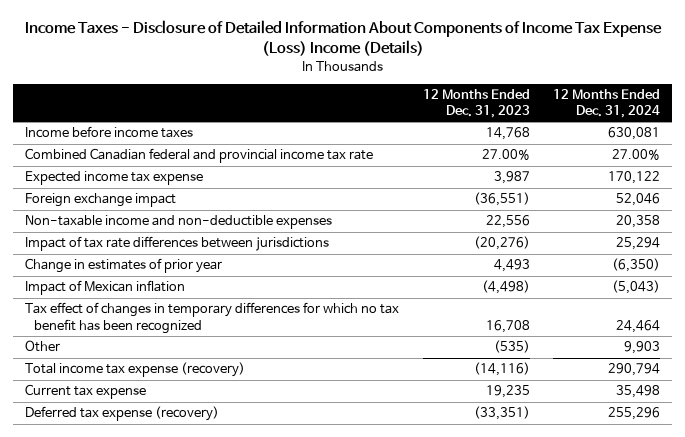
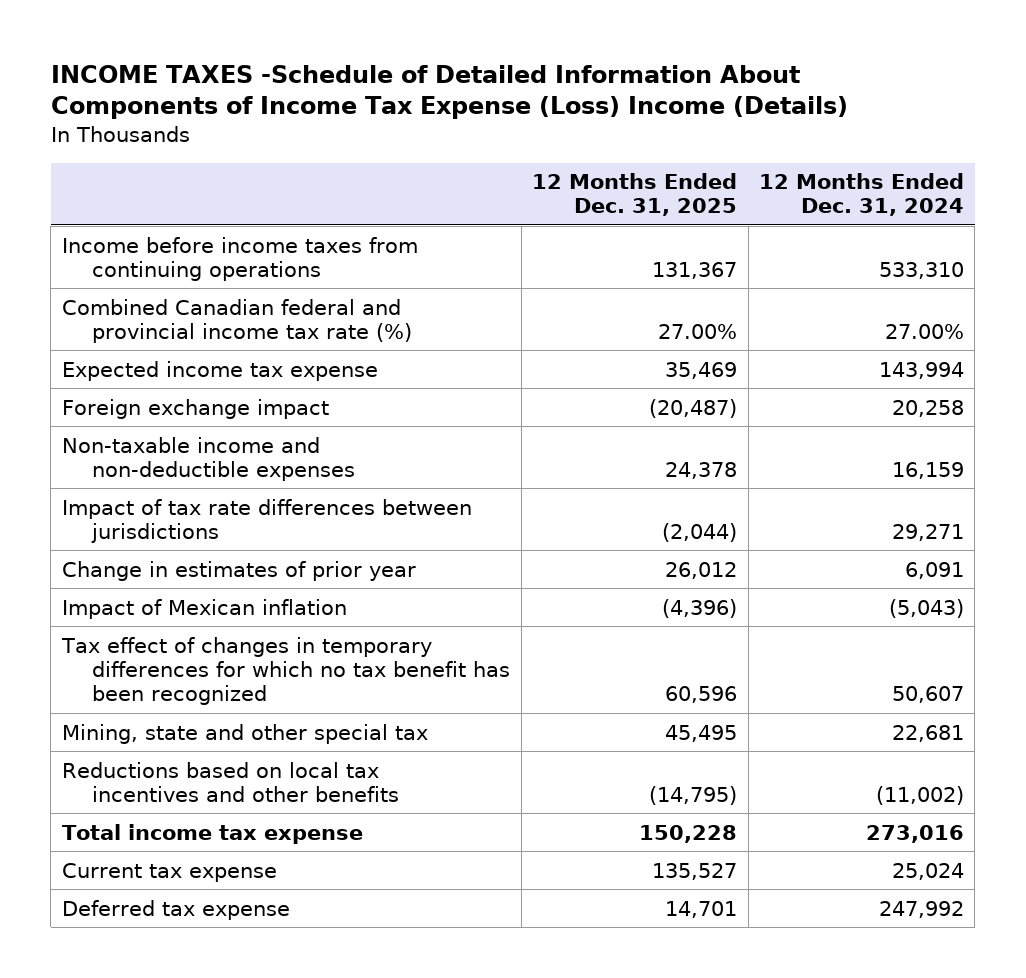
[24,20,662,57] Income Taxes - Disclosure of Detailed Information About Components of Income Tax Expense (Loss) Income (Details) -> [50,64,848,120] INCOME TAXES -Schedule of Detailed Information About Components of Income Tax Expense (Loss) Income (Details)
[422,89,530,119] 12 Months Ended Dec. 31, 2023 -> none
none -> [532,173,738,217] 12 Months Ended Dec. 31, 2025
[24,126,193,139] Income before income taxes -> [61,236,418,281] Income before income taxes from continuing operations
[608,127,661,141] 630,081 -> [878,261,964,279] 533,310
[24,148,373,164] Combined Canadian federal and provincial income tax rate -> [61,298,413,343] Combined Canadian federal and provincial income tax rate (%)
[608,171,661,185] 170,122 -> [878,361,964,379] 143,994
[616,193,661,207] 52,046 -> [891,399,964,417] 20,258
[616,215,661,229] 20,358 -> [891,461,964,479] 16,159
[616,237,661,251] 25,294 -> [891,523,964,541] 29,271
[612,258,661,273] (6,350) -> [904,561,964,579] 6,091
[24,340,60,353] Other -> none
[616,319,661,333] 24,464 -> [891,685,964,703] 50,607
none -> [61,723,428,744] Mining, state and other special tax
none -> [61,761,400,802] Reductions based on local tax incentives and other benefits
[24,362,245,378] Total income tax expense (recovery) -> [61,823,363,844] Total income tax expense
[608,363,661,377] 290,794 -> [865,824,964,843] 273,016
[616,385,661,399] 35,498 -> [891,862,964,880] 25,024
[24,406,219,422] Deferred tax expense (recovery) -> [61,899,290,920] Deferred tax expense
[608,407,661,421] 255,296 -> [878,900,964,918] 247,992

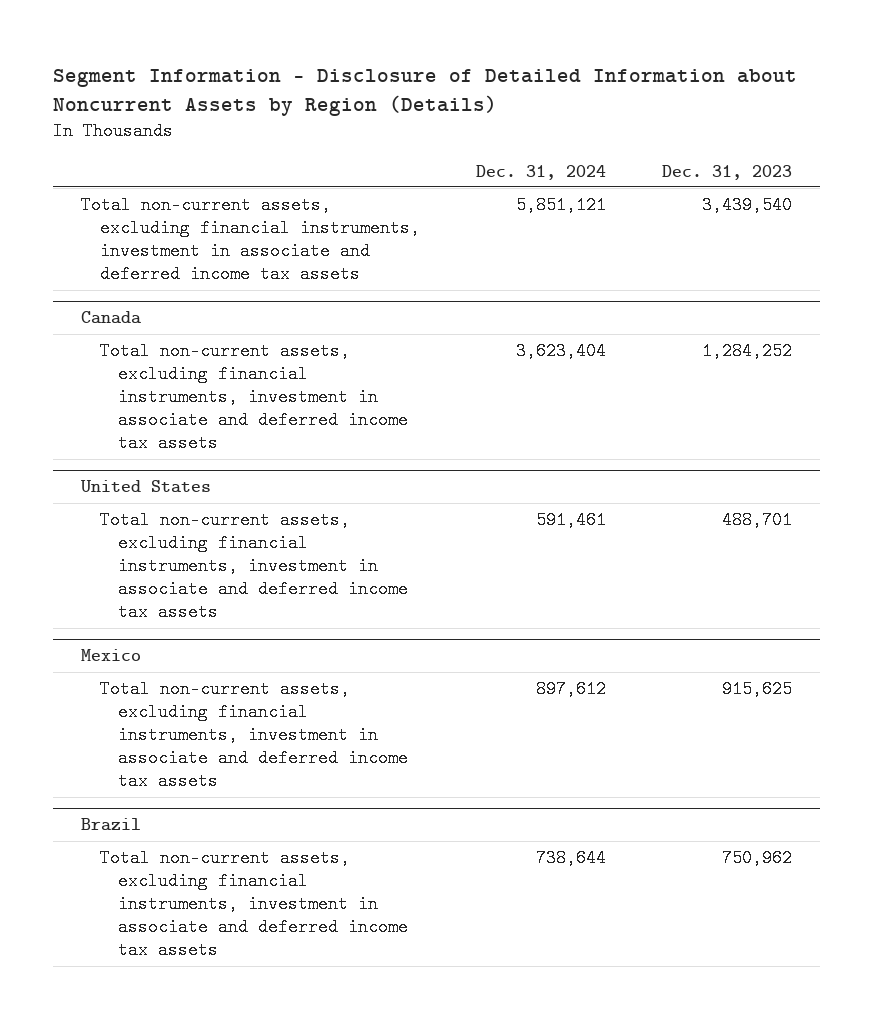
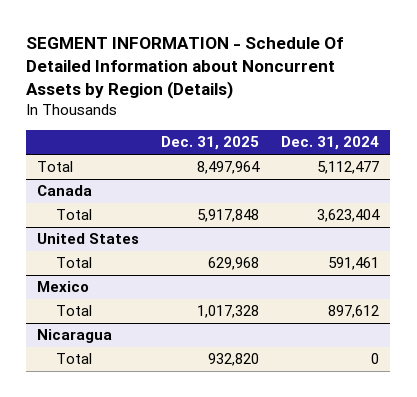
[52,68,797,116] Segment Information - Disclosure of Detailed Information about Noncurrent Assets by Region (Details) -> [26,37,344,100] SEGMENT INFORMATION - Schedule Of Detailed Information about Noncurrent Assets by Region (Details)
[661,164,792,180] Dec. 31, 2023 -> none
none -> [161,136,260,151] Dec. 31, 2025
[80,195,420,284] Total non-current assets, excluding financial instruments, investment in associate and deferred income tax assets -> none
none -> [37,161,74,173] Total
[99,341,409,453] Total non-current assets, excluding financial instruments, investment in associate and deferred income tax assets -> [56,209,93,221] Total
[99,510,409,622] Total non-current assets, excluding financial instruments, investment in associate and deferred income tax assets -> [56,257,93,269] Total
[80,818,141,832] Brazil -> none
[99,848,409,960] Total non-current assets, excluding financial instruments, investment in associate and deferred income tax assets -> none
[99,679,409,791] Total non-current assets, excluding financial instruments, investment in associate and deferred income tax assets -> [56,305,93,317] Total
none -> [37,329,113,344] Nicaragua
none -> [56,353,93,365] Total

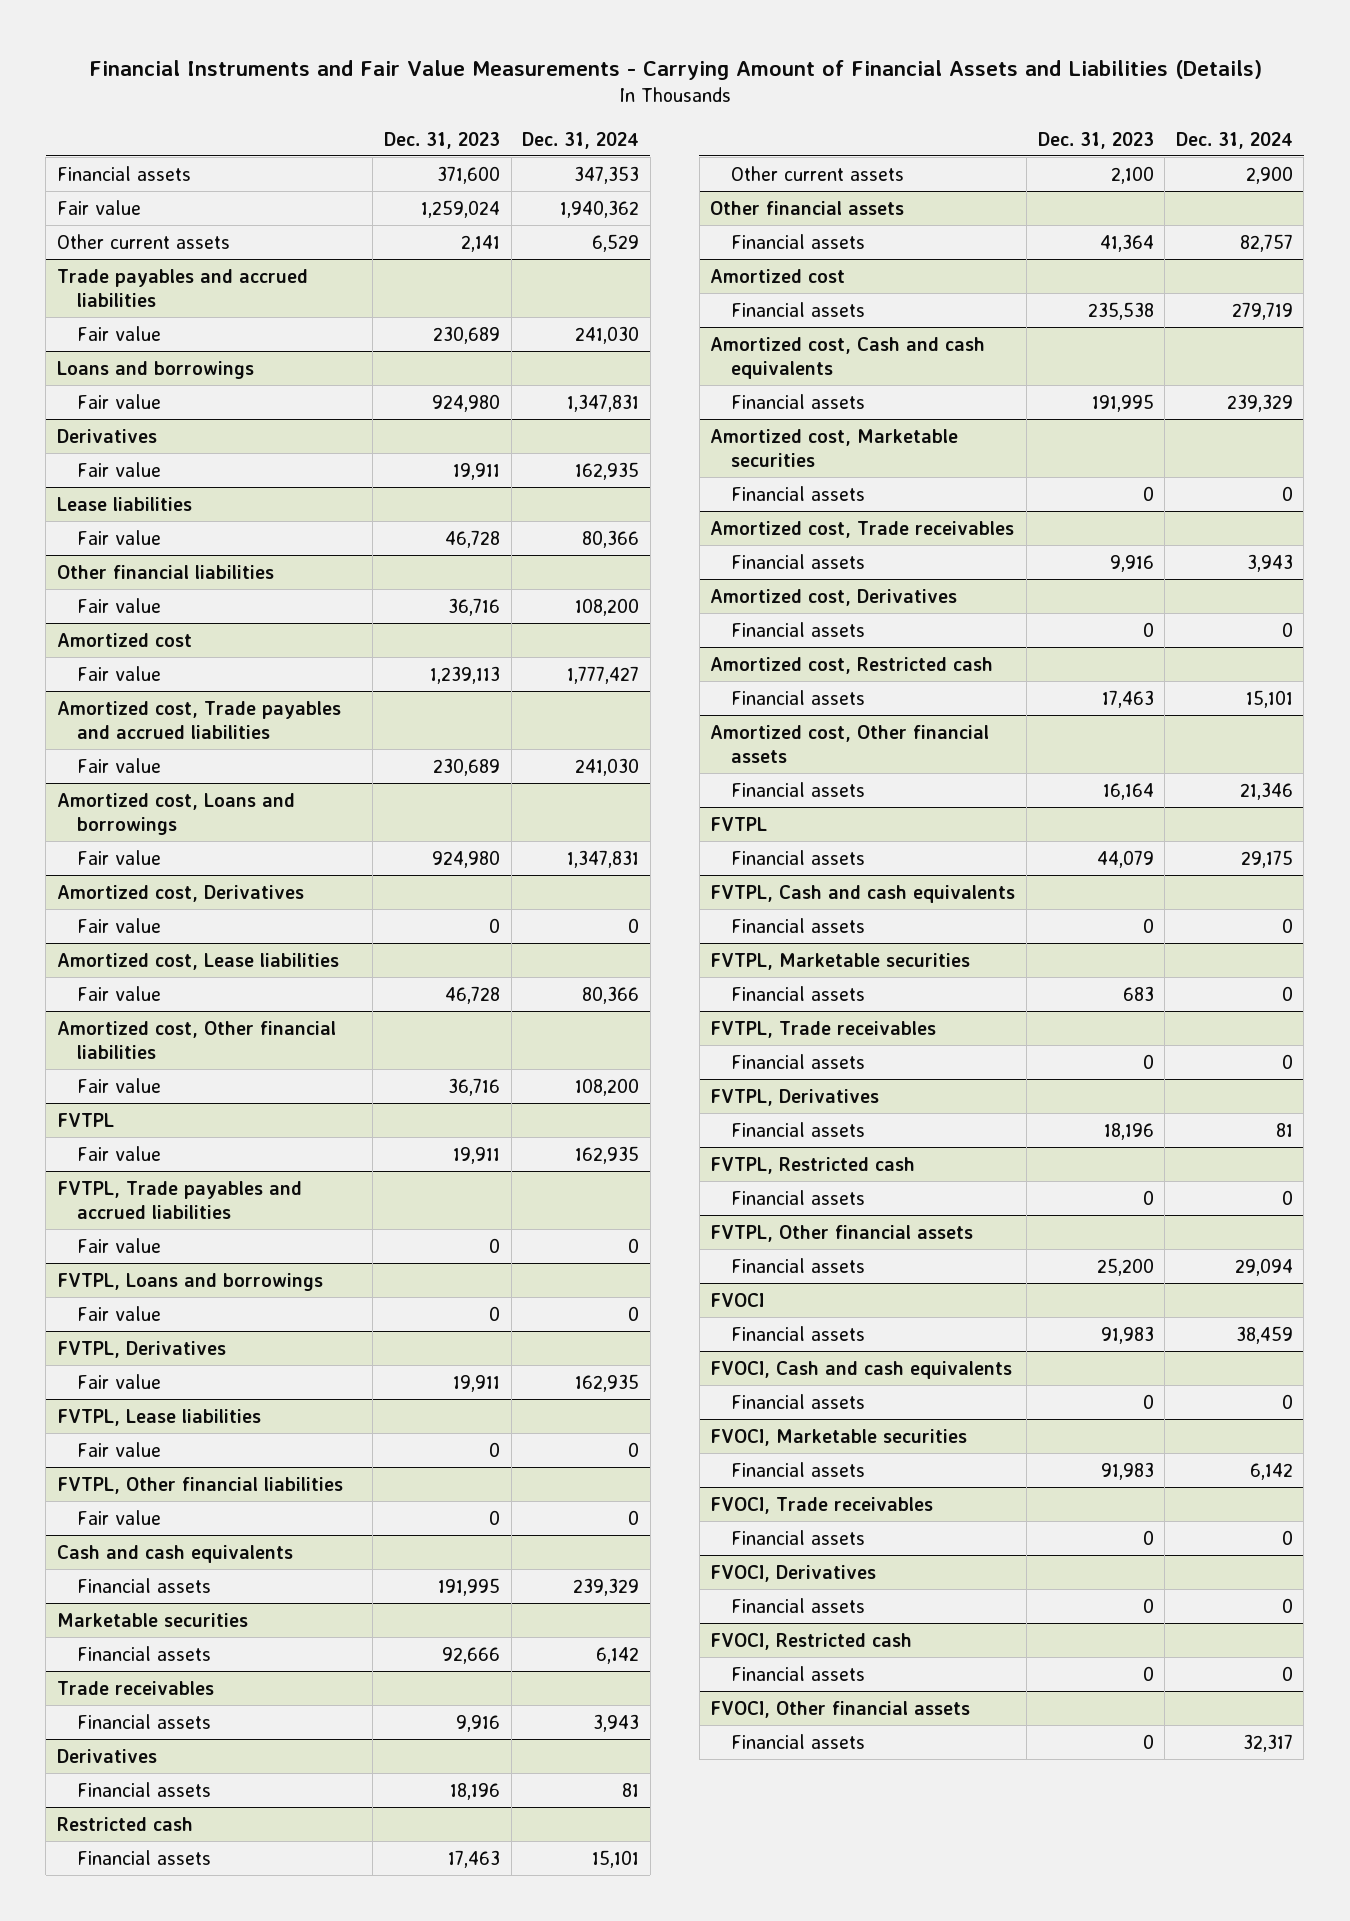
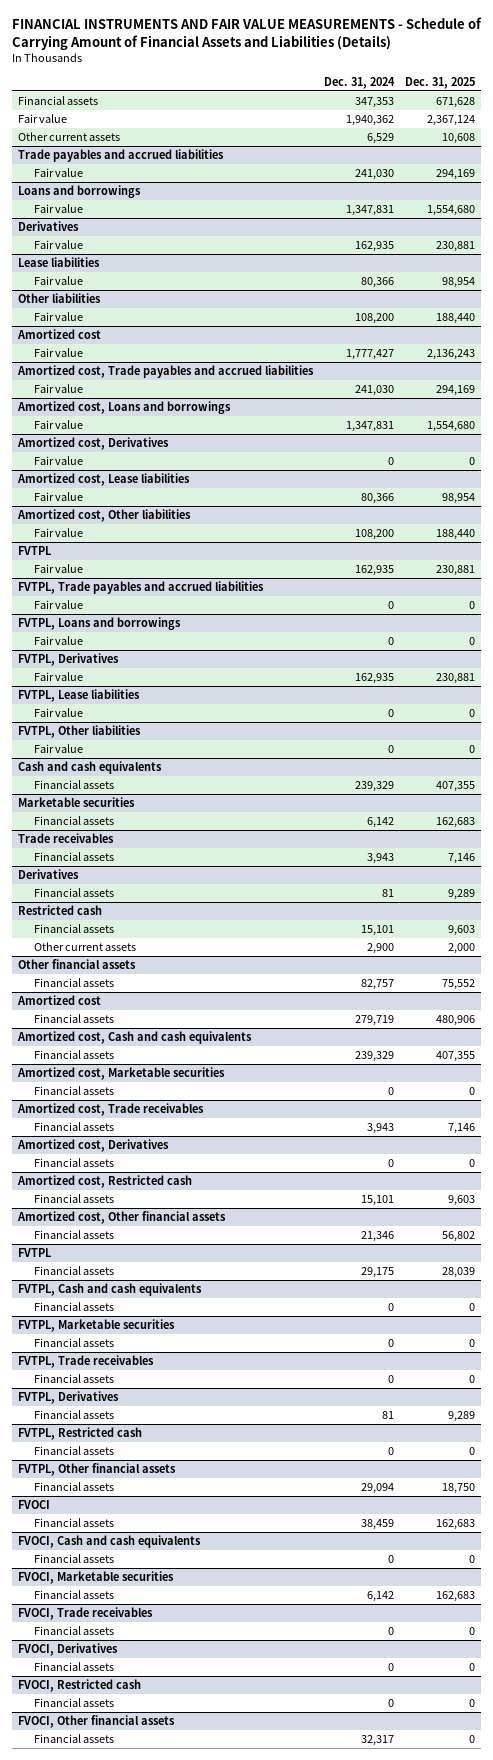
[88,59,1262,80] Financial Instruments and Fair Value Measurements - Carrying Amount of Financial Assets and Liabilities (Details) -> [11,17,482,50] FINANCIAL INSTRUMENTS AND FAIR VALUE MEASUREMENTS - Schedule of Carrying Amount of Financial Assets and Liabilities (Details)
[383,131,500,149] Dec. 31, 2023 -> none
none -> [405,76,476,89] Dec. 31, 2025
[56,564,274,579] Other financial liabilities -> [17,293,101,304] Other liabilities
[56,1020,336,1059] Amortized cost, Other financial liabilities -> [16,509,191,523] Amortized cost, Other liabilities
[56,1476,343,1494] FVTPL, Other financial liabilities -> [17,725,141,739] FVTPL, Other liabilities

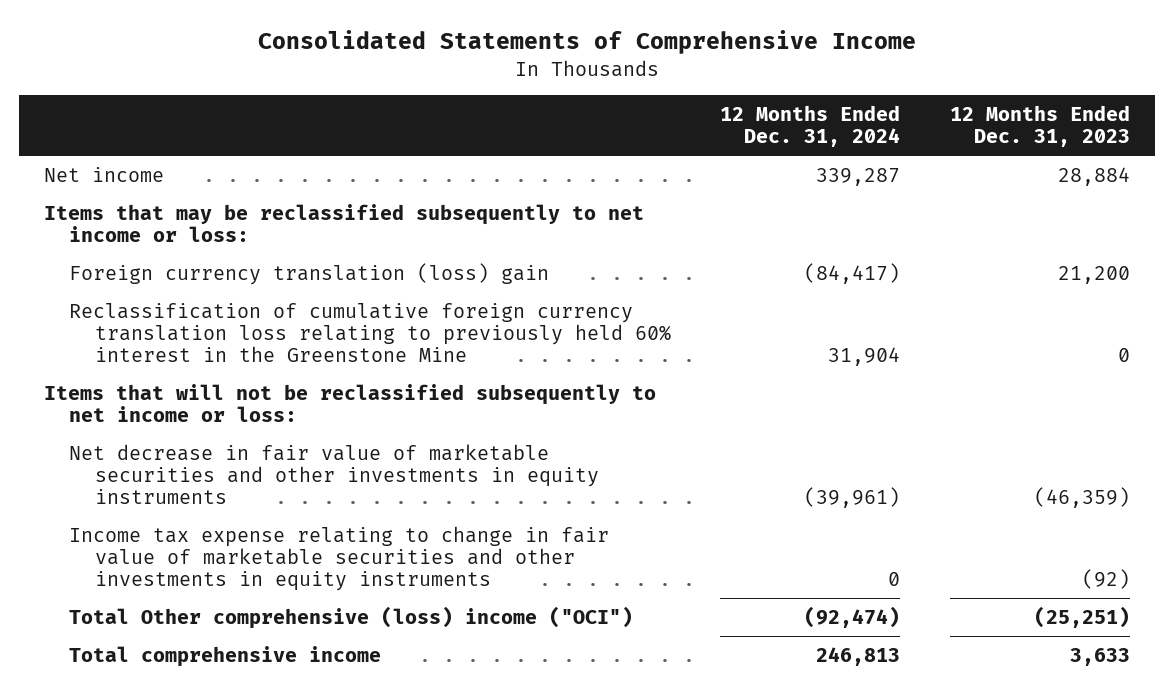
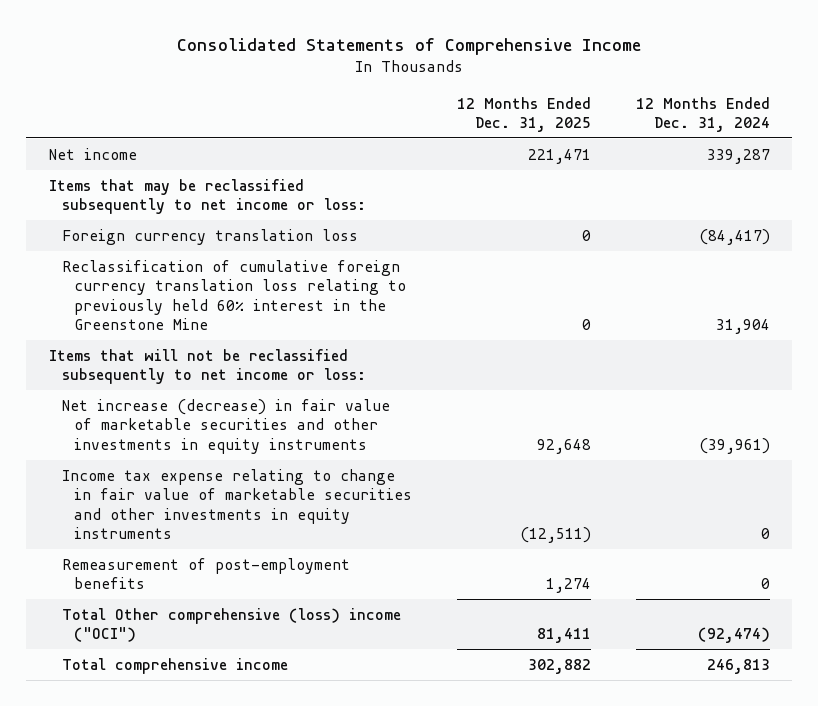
[949,104,1130,148] 12 Months Ended Dec. 31, 2023 -> none
none -> [457,96,592,132] 12 Months Ended Dec. 31, 2025
[69,262,550,285] Foreign currency translation (loss) gain -> [61,228,358,245] Foreign currency translation loss
[69,443,599,505] Net decrease in fair value of marketable securities and other investments in equity instruments -> [61,398,390,454] Net increase (decrease) in fair value of marketable securities and other investments in equity instruments
none -> [61,557,350,590] Remeasurement of post-employment benefits

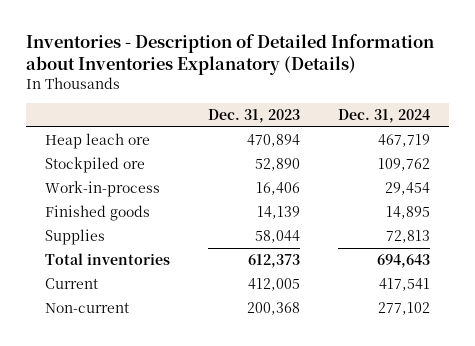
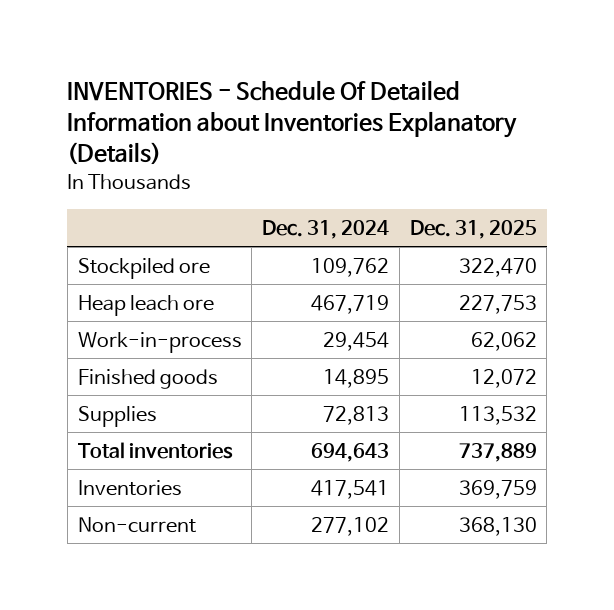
[25,33,434,75] Inventories - Description of Detailed Information about Inventories Explanatory (Details) -> [67,79,518,166] INVENTORIES - Schedule Of Detailed Information about Inventories Explanatory (Details)
[207,109,300,124] Dec. 31, 2023 -> none
none -> [409,219,537,239] Dec. 31, 2025
[44,133,150,150] Heap leach ore -> [77,294,214,316] Heap leach ore
[44,278,98,290] Current -> [77,479,182,496] Inventories

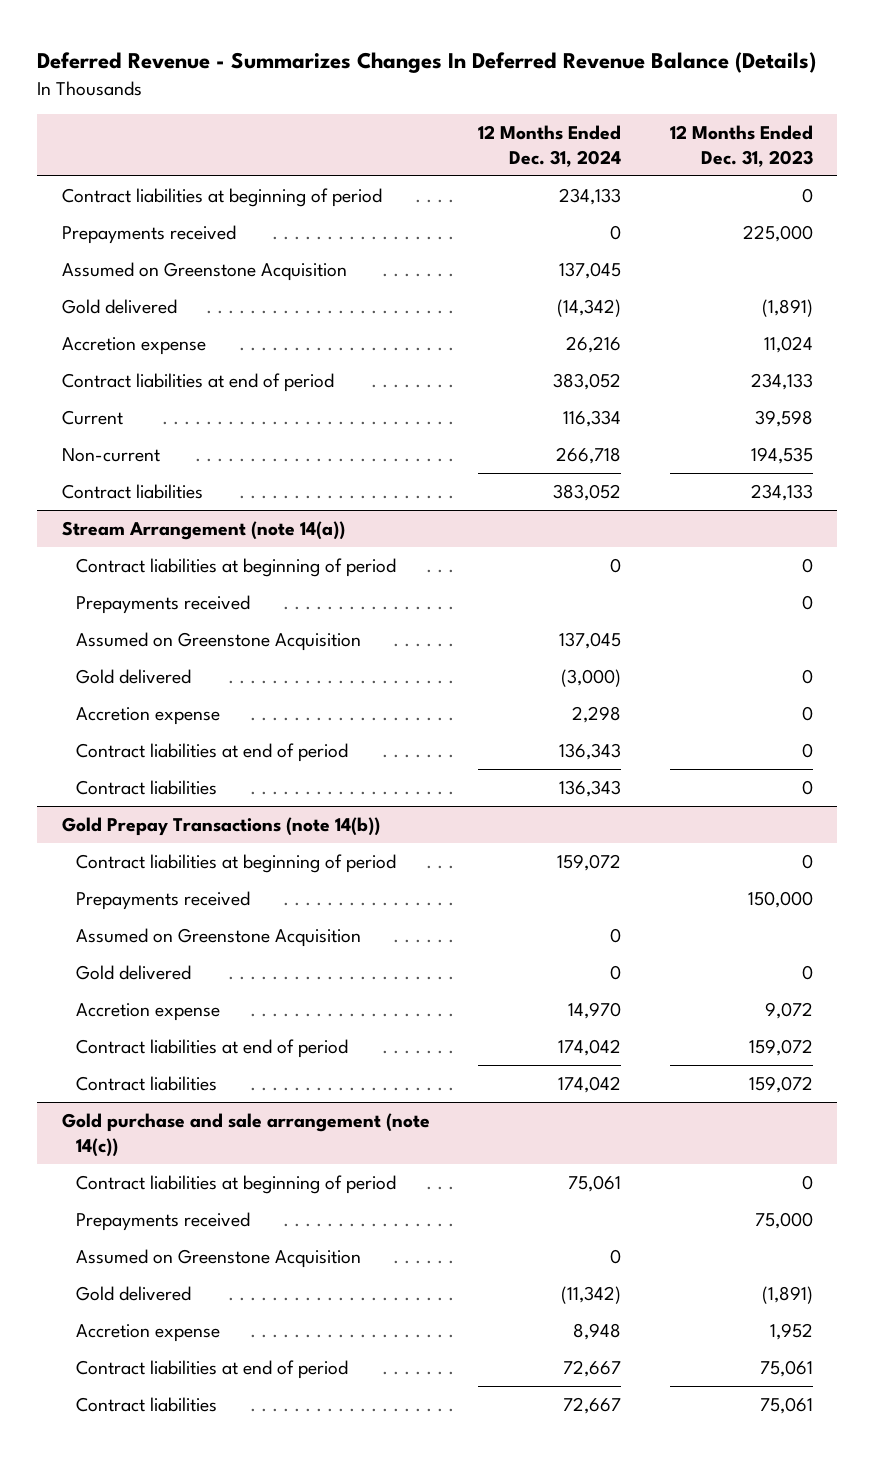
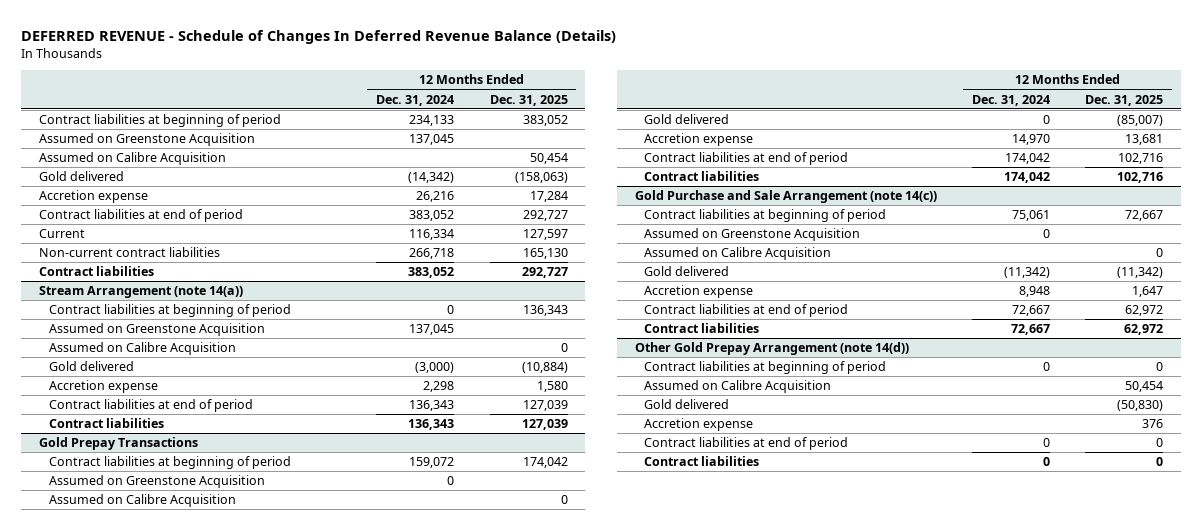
[37,51,817,73] Deferred Revenue - Summarizes Changes In Deferred Revenue Balance (Details) -> [21,29,617,44] DEFERRED REVENUE - Schedule of Changes In Deferred Revenue Balance (Details)
[669,125,813,167] 12 Months Ended Dec. 31, 2023 -> none
none -> [489,94,568,106] Dec. 31, 2025
[61,224,236,244] Prepayments received -> none
none -> [38,152,226,166] Assumed on Calibre Acquisition
[61,447,160,462] Non-current -> [38,247,220,258] Non-current contract liabilities
[75,594,250,614] Prepayments received -> none
none -> [48,342,236,356] Assumed on Calibre Acquisition
[61,816,380,836] Gold Prepay Transactions (note 14(b)) -> [38,437,198,451] Gold Prepay Transactions
[75,890,250,910] Prepayments received -> none
none -> [48,494,236,508] Assumed on Calibre Acquisition
[61,1112,430,1157] Gold purchase and sale arrangement (note 14(c)) -> [634,190,937,204] Gold Purchase and Sale Arrangement (note 14(c))
[75,1211,250,1231] Prepayments received -> none
none -> [644,247,832,261] Assumed on Calibre Acquisition
none -> [634,342,909,356] Other Gold Prepay Arrangement (note 14(d))
none -> [644,361,887,375] Contract liabilities at beginning of period
none -> [644,380,832,394] Assumed on Calibre Acquisition
none -> [644,399,730,410] Gold delivered
none -> [644,418,754,432] Accretion expense
none -> [644,437,849,451] Contract liabilities at end of period
none -> [644,456,760,467] Contract liabilities

